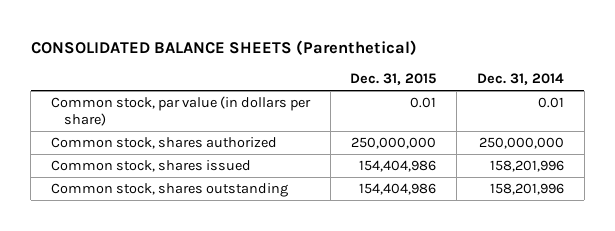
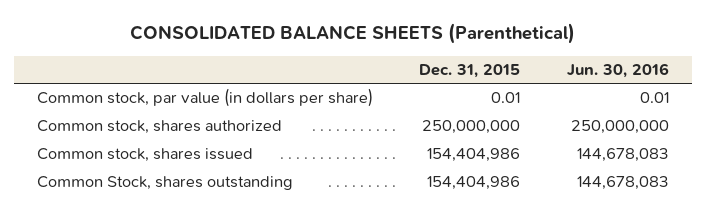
[476,73,564,86] Dec. 31, 2014 -> none
none -> [566,62,669,78] Jun. 30, 2016
[50,183,288,198] Common stock, shares outstanding -> [37,176,294,191] Common Stock, shares outstanding

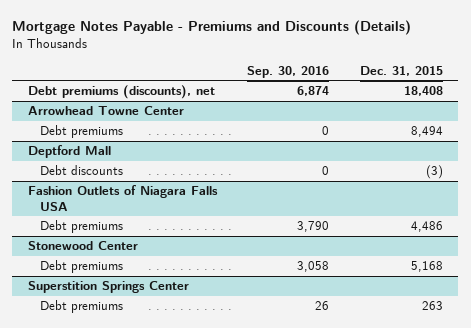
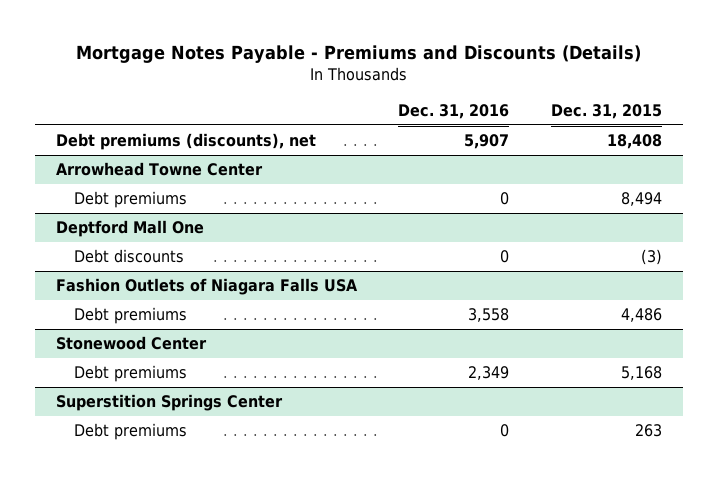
[247,65,330,78] Sep. 30, 2016 -> none
none -> [398,104,510,120] Dec. 31, 2016
[27,145,111,159] Deptford Mall -> [55,220,204,238] Deptford Mall One

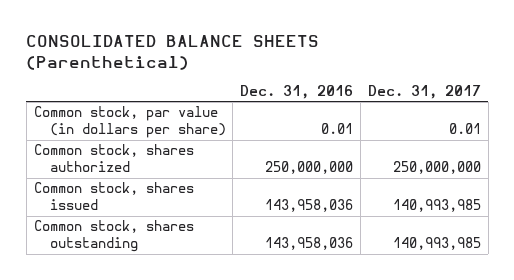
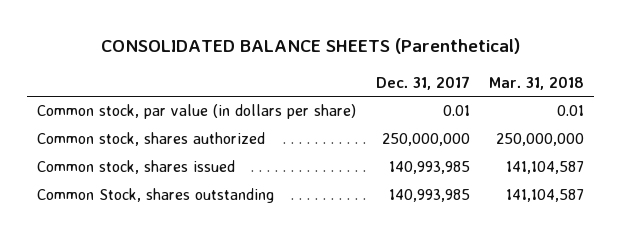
[240,85,354,100] Dec. 31, 2016 -> none
none -> [489,75,585,90] Mar. 31, 2018
[33,220,194,253] Common stock, shares outstanding -> [37,188,275,204] Common Stock, shares outstanding

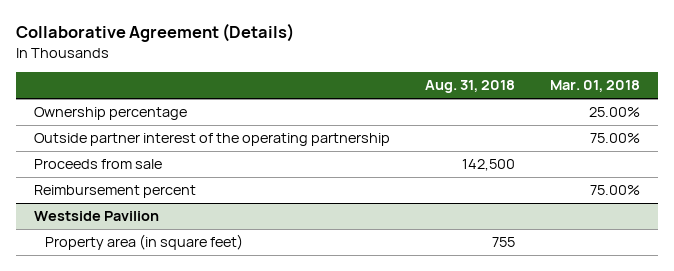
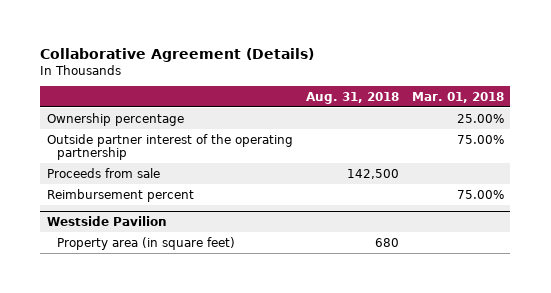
[492,237,516,248] 755 -> [374,237,399,247] 680

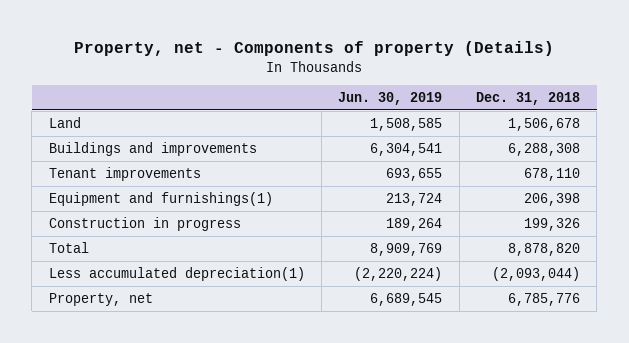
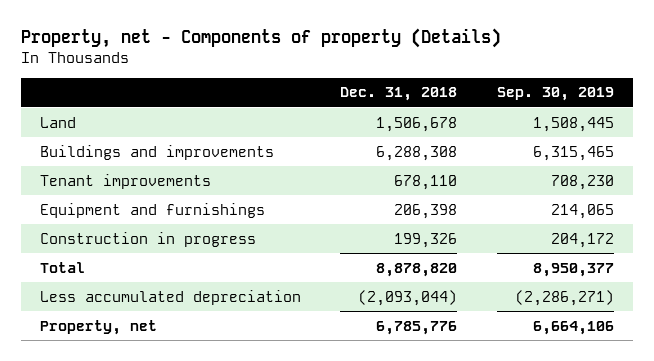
[338,92,443,106] Jun. 30, 2019 -> none
none -> [496,87,614,102] Sep. 30, 2019
[48,191,273,206] Equipment and furnishings(1) -> [40,202,266,218] Equipment and furnishings
[48,266,305,281] Less accumulated depreciation(1) -> [40,289,302,305] Less accumulated depreciation

